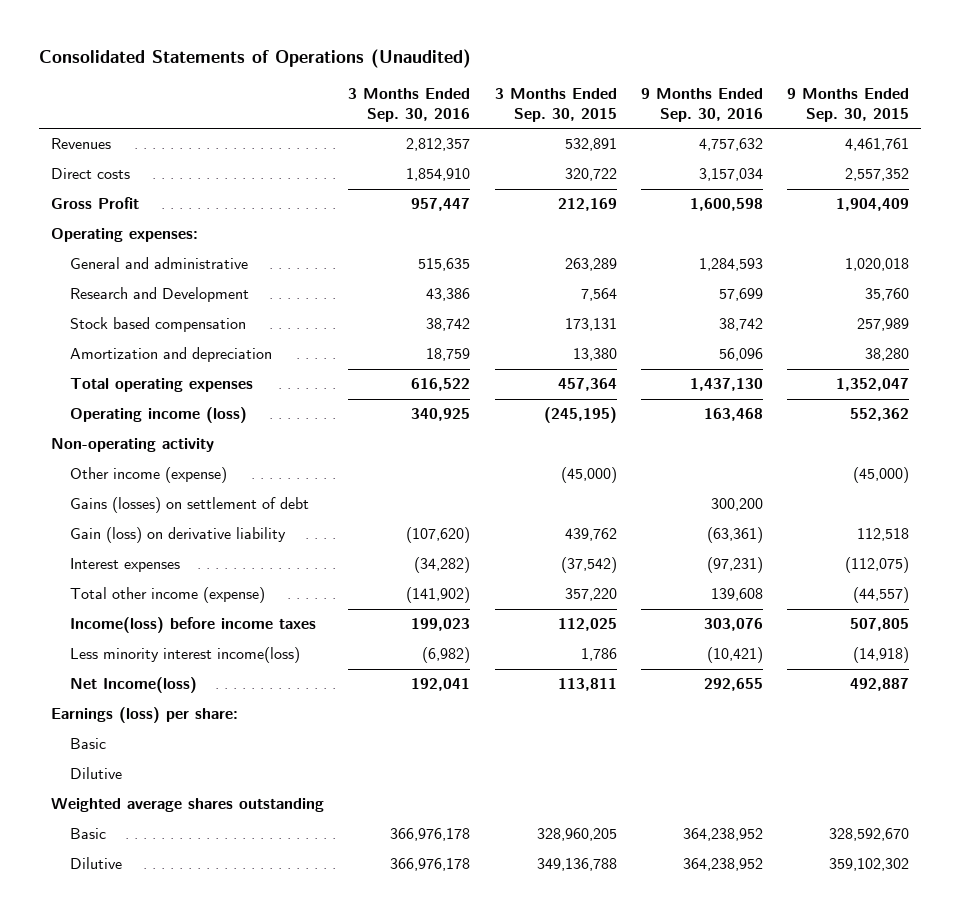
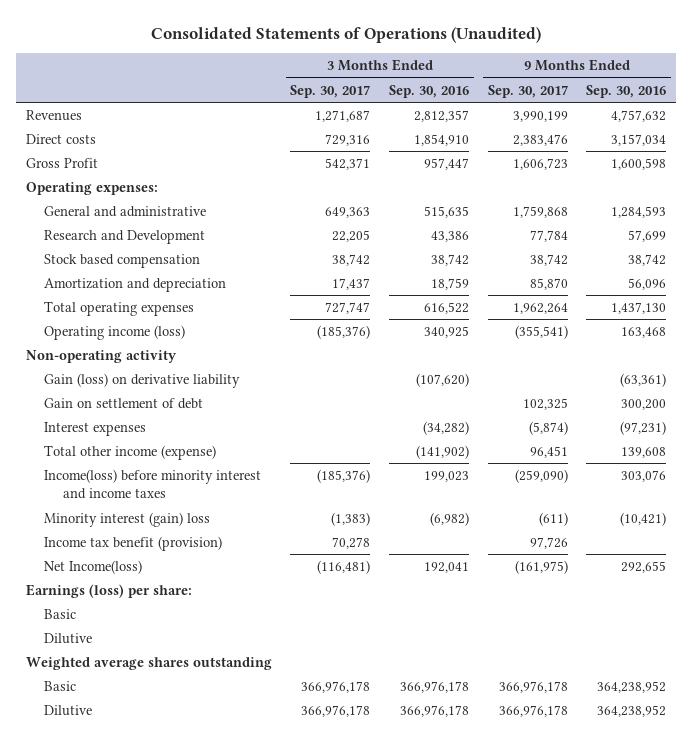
[494,88,617,122] 3 Months Ended Sep. 30, 2015 -> none
[787,88,910,122] 9 Months Ended Sep. 30, 2015 -> none
none -> [290,84,371,98] Sep. 30, 2017
none -> [487,84,568,98] Sep. 30, 2017
[69,467,227,484] Other income (expense) -> none
[69,497,309,514] Gains (losses) on settlement of debt -> none
none -> [44,397,204,409] Gain on settlement of debt
[69,617,316,634] Income(loss) before income taxes -> [44,468,262,500] Income(loss) before minority interest and income taxes
[69,647,300,664] Less minority interest income(loss) -> [44,511,211,527] Minority interest (gain) loss
none -> [44,535,223,551] Income tax benefit (provision)

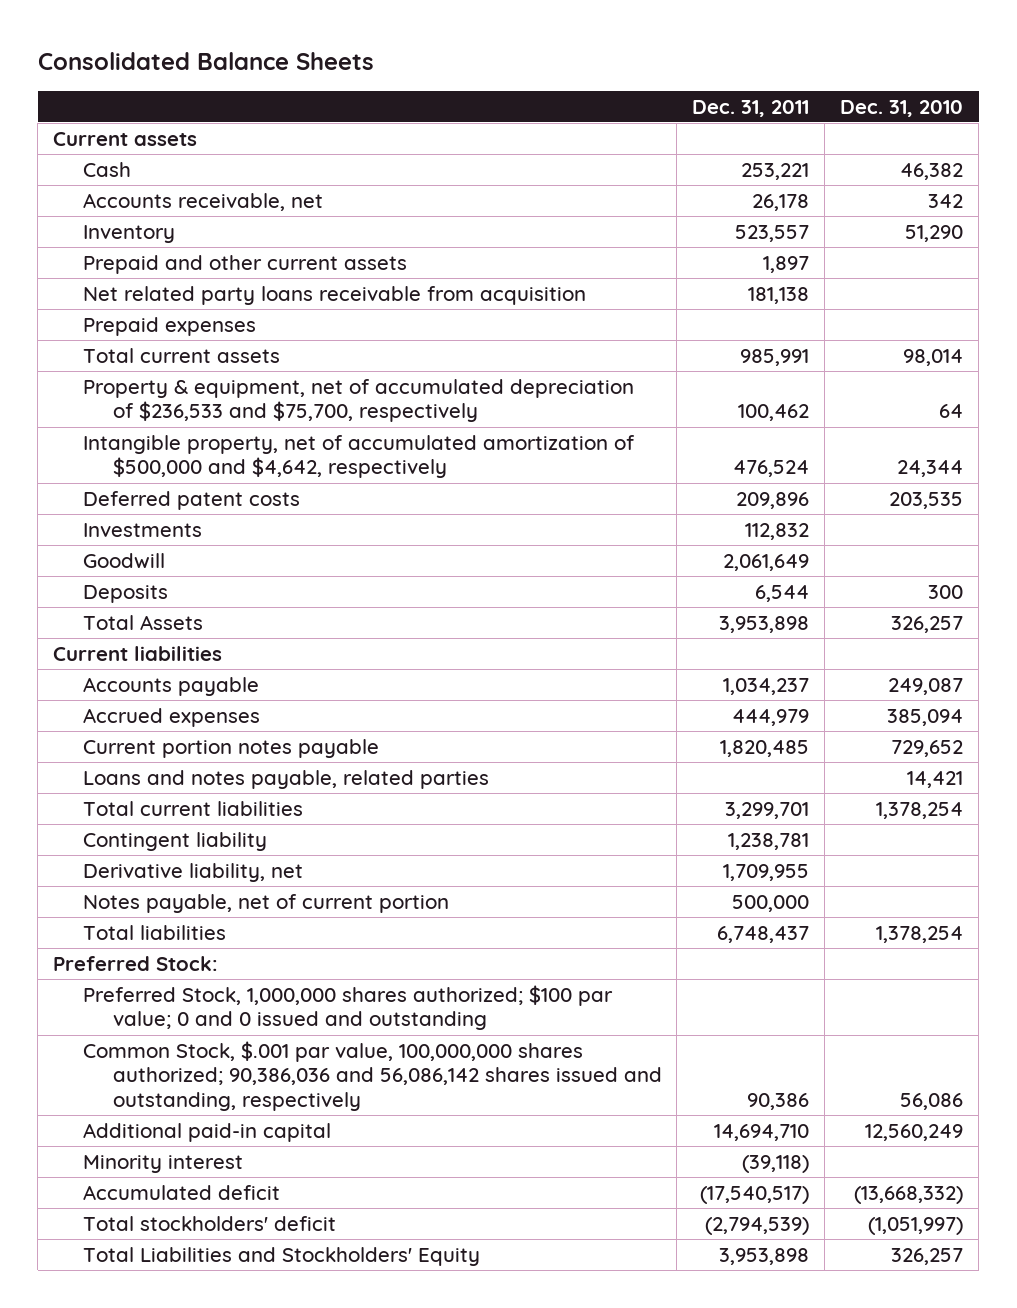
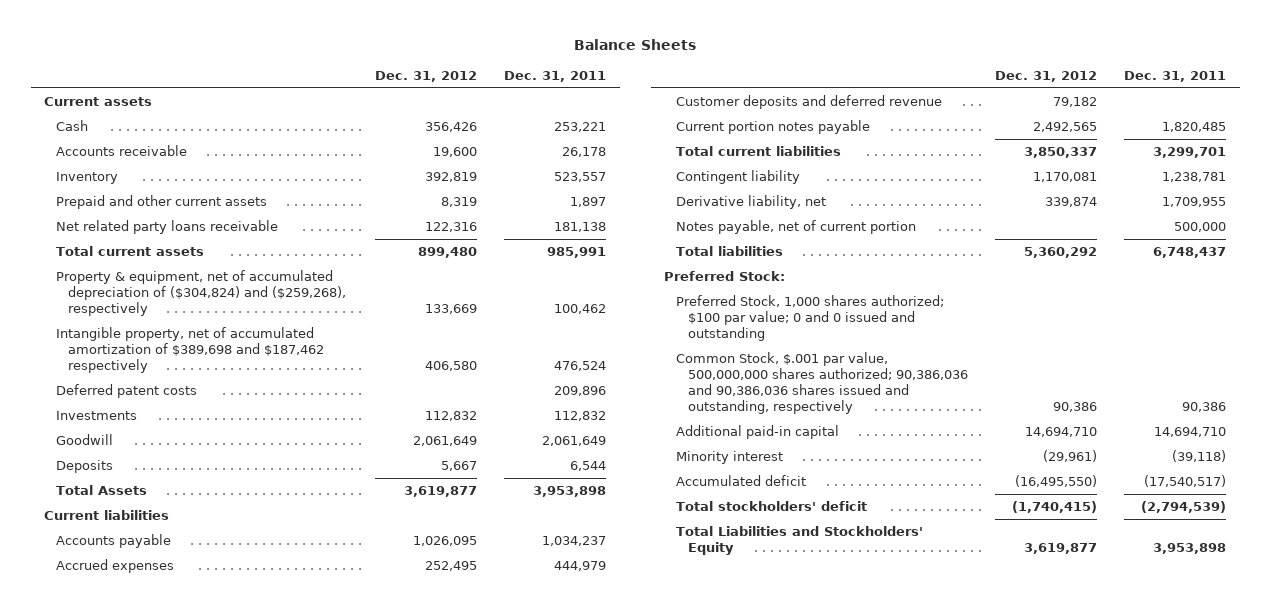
[37,51,374,70] Consolidated Balance Sheets -> [574,39,697,51] Balance Sheets
[840,99,964,117] Dec. 31, 2010 -> none
none -> [375,70,478,82] Dec. 31, 2012
[82,192,323,211] Accounts receivable, net -> [56,145,188,157] Accounts receivable
[82,316,256,336] Prepaid expenses -> none
[82,285,586,305] Net related party loans receivable from acquisition -> [56,220,279,235] Net related party loans receivable
[82,378,634,423] Property & equipment, net of accumulated depreciation of $236,533 and $75,700, respectively -> [56,270,347,317] Property & equipment, net of accumulated depreciation of ($304,824) and ($259,268), respectively
[82,434,635,479] Intangible property, net of accumulated amortization of $500,000 and $4,642, respectively -> [56,327,325,374] Intangible property, net of accumulated amortization of $389,698 and $187,462 respectively
none -> [676,95,943,110] Customer deposits and deferred revenue
[82,769,489,789] Loans and notes payable, related parties -> none
[82,984,613,1031] Preferred Stock, 1,000,000 shares authorized; $100 par value; 0 and 0 issued and outstanding -> [676,295,945,342] Preferred Stock, 1,000 shares authorized; $100 par value; 0 and 0 issued and outstanding
[82,1040,662,1111] Common Stock, $.001 par value, 100,000,000 shares authorized; 90,386,036 and 56,086,142 shares issued and outstanding, respectively -> [676,352,969,414] Common Stock, $.001 par value, 500,000,000 shares authorized; 90,386,036 and 90,386,036 shares issued and outstanding, respectively

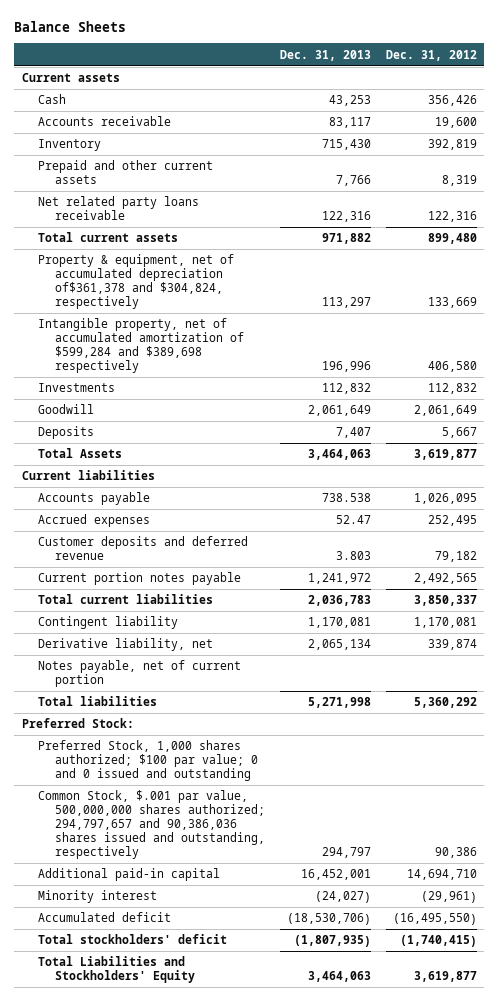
[504,70,607,82] Dec. 31, 2011 -> none
none -> [280,49,372,61] Dec. 31, 2013
[56,384,198,399] Deferred patent costs -> none
[56,270,347,317] Property & equipment, net of accumulated depreciation of ($304,824) and ($259,268), respectively -> [38,254,235,310] Property & equipment, net of accumulated depreciation of$361,378 and $304,824, respectively
[56,327,325,374] Intangible property, net of accumulated amortization of $389,698 and $187,462 respectively -> [38,318,245,374] Intangible property, net of accumulated amortization of $599,284 and $389,698 respectively
[676,352,969,414] Common Stock, $.001 par value, 500,000,000 shares authorized; 90,386,036 and 90,386,036 shares issued and outstanding, respectively -> [38,790,266,860] Common Stock, $.001 par value, 500,000,000 shares authorized; 294,797,657 and 90,386,036 shares issued and outstanding, respectively

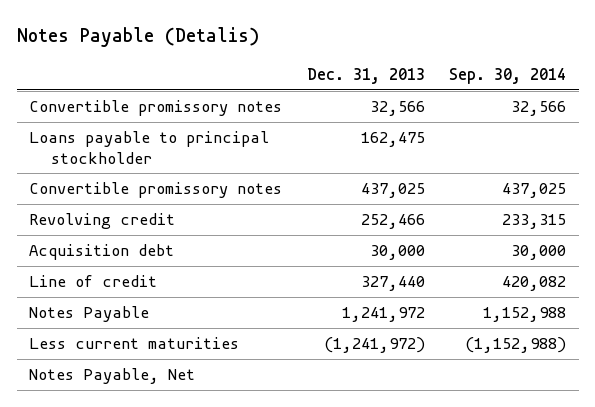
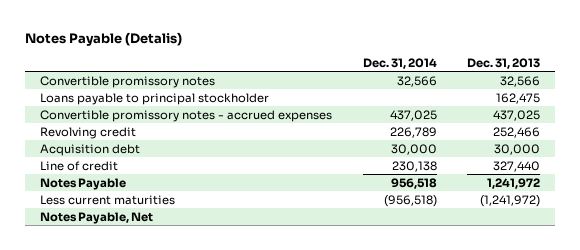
[449,68,567,85] Sep. 30, 2014 -> none
none -> [362,57,437,69] Dec. 31, 2014
[29,181,283,198] Convertible promissory notes -> [40,109,333,122] Convertible promissory notes - accrued expenses

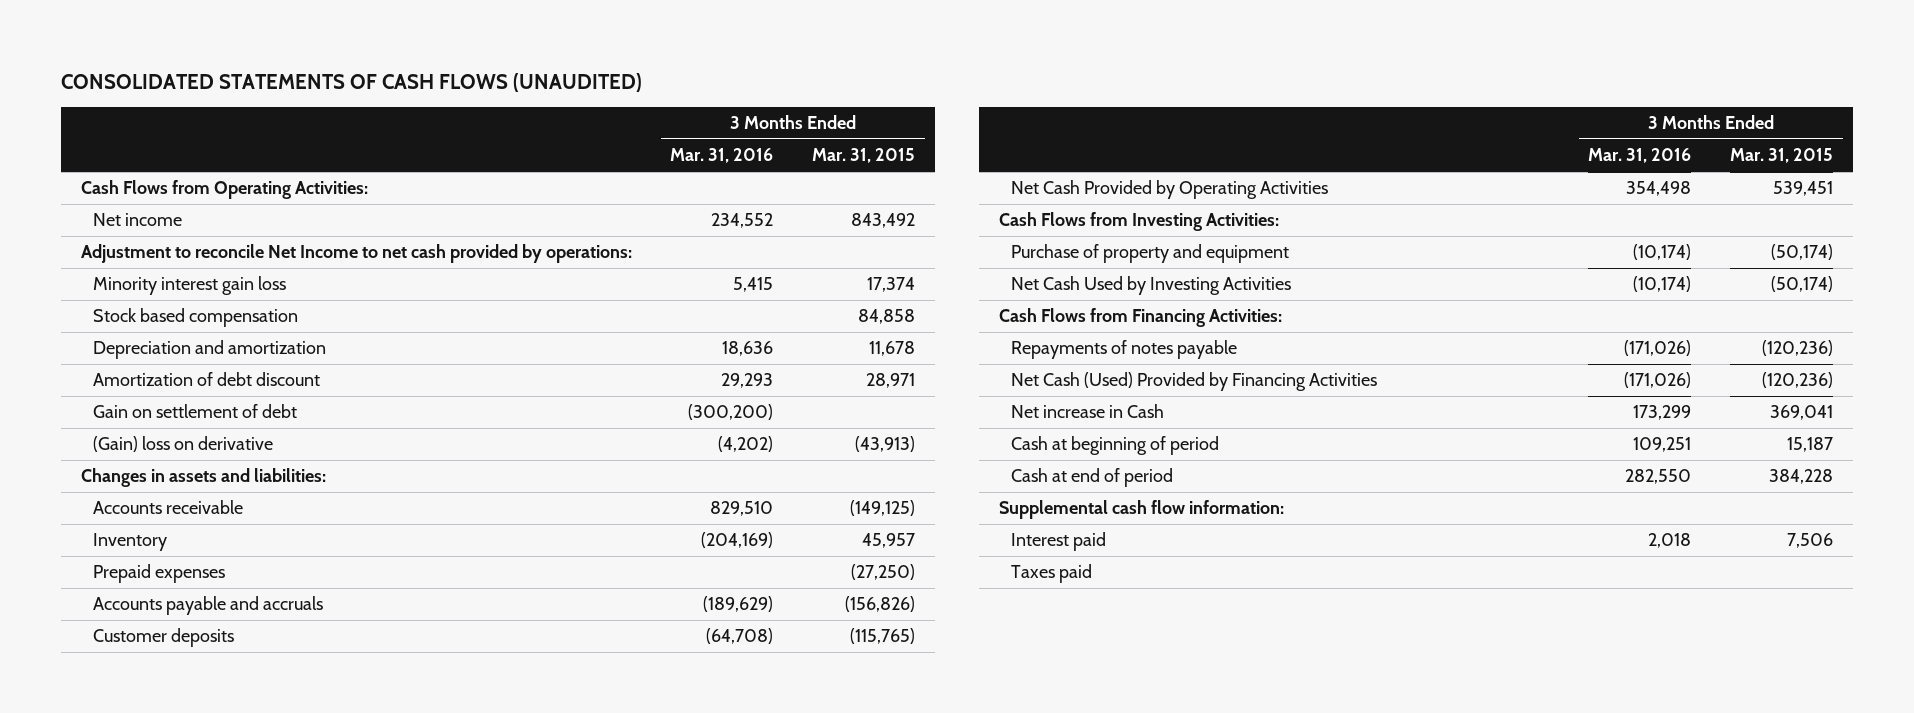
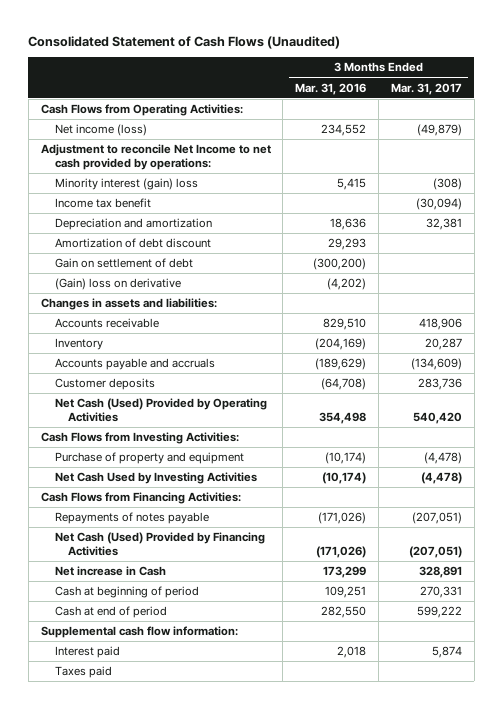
[61,72,643,92] CONSOLIDATED STATEMENTS OF CASH FLOWS (UNAUDITED) -> [28,35,341,49] Consolidated Statement of Cash Flows (Unaudited)
[812,148,916,164] Mar. 31, 2015 -> none
none -> [390,82,462,95] Mar. 31, 2017
[93,213,183,227] Net income -> [54,124,147,137] Net income (loss)
[93,308,299,328] Stock based compensation -> none
[93,276,287,296] Minority interest gain loss -> [54,178,198,191] Minority interest (gain) loss
none -> [54,198,151,209] Income tax benefit
[93,564,226,584] Prepaid expenses -> none
[1011,180,1329,200] Net Cash Provided by Operating Activities -> [54,398,267,423] Net Cash (Used) Provided by Operating Activities

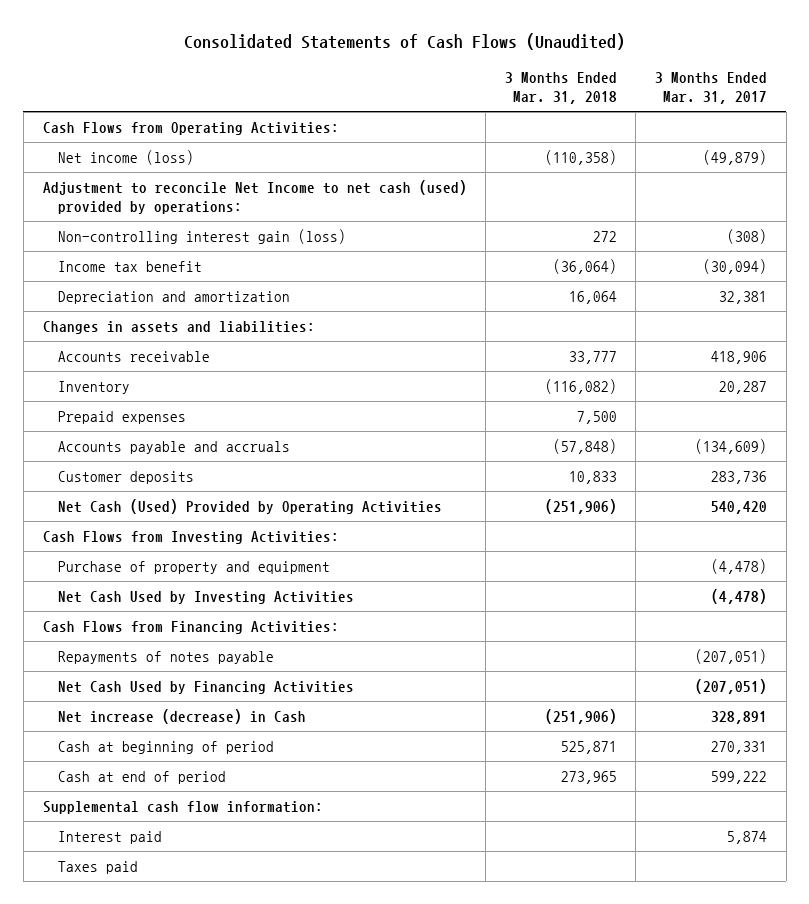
[28,35,341,49] Consolidated Statement of Cash Flows (Unaudited) -> [183,32,625,50] Consolidated Statements of Cash Flows (Unaudited)
[295,82,367,95] Mar. 31, 2016 -> none
none -> [504,71,617,104] 3 Months Ended Mar. 31, 2018
[40,144,271,171] Adjustment to reconcile Net Income to net cash provided by operations: -> [42,179,467,214] Adjustment to reconcile Net Income to net cash (used) provided by operations:
[54,178,198,191] Minority interest (gain) loss -> [57,228,346,244] Non-controlling interest gain (loss)
[54,238,211,249] Amortization of debt discount -> none
[54,258,193,269] Gain on settlement of debt -> none
[54,278,181,291] (Gain) loss on derivative -> none
none -> [57,410,186,424] Prepaid expenses
[54,532,265,557] Net Cash (Used) Provided by Financing Activities -> [57,680,354,694] Net Cash Used by Financing Activities
[54,566,166,577] Net increase in Cash -> [57,708,306,724] Net increase (decrease) in Cash

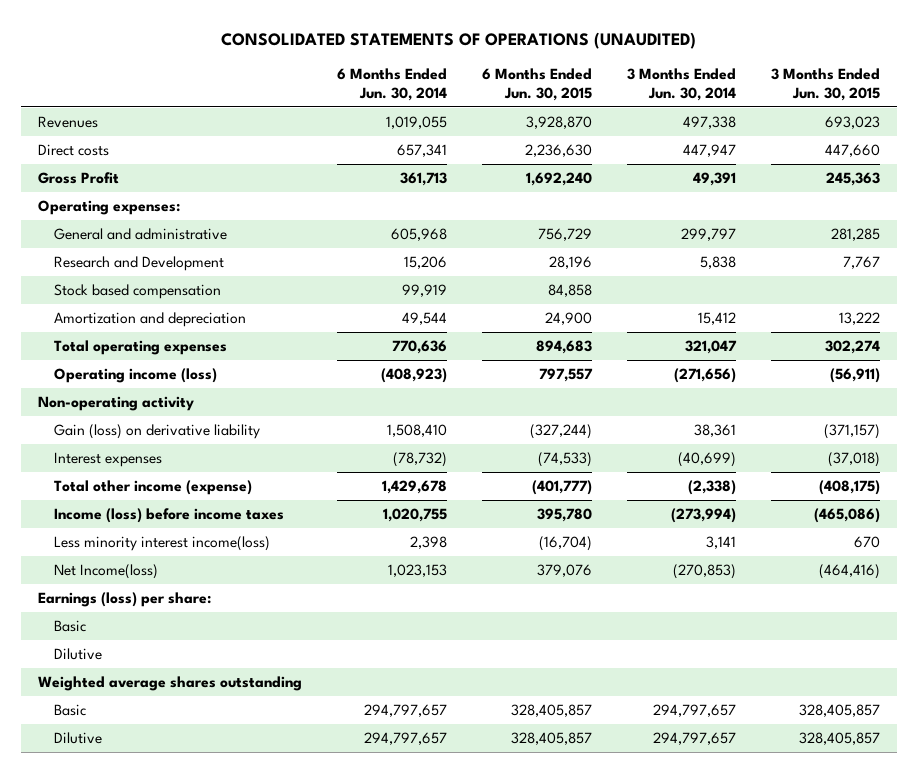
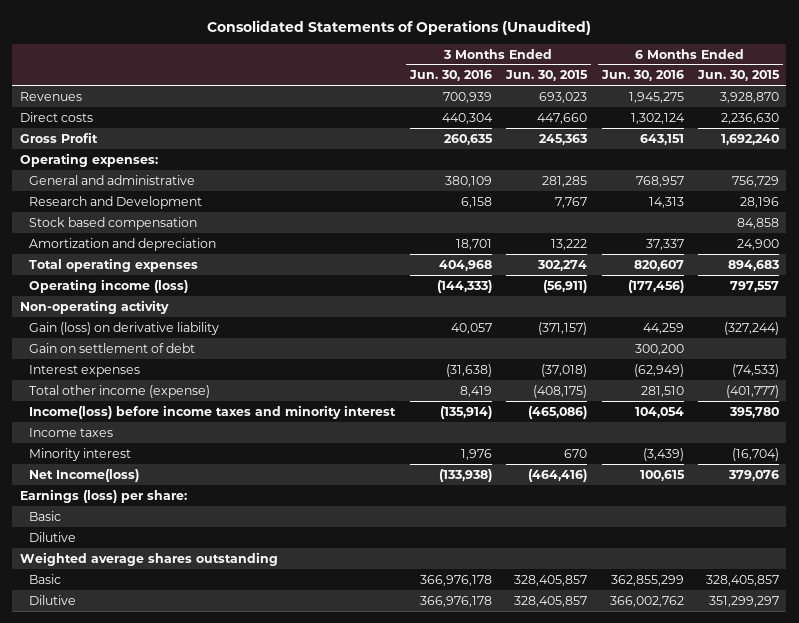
[220,31,696,49] CONSOLIDATED STATEMENTS OF OPERATIONS (UNAUDITED) -> [207,19,592,35] Consolidated Statements of Operations (Unaudited)
[337,67,448,102] 6 Months Ended Jun. 30, 2014 -> none
[626,67,736,102] 3 Months Ended Jun. 30, 2014 -> none
none -> [408,70,492,82] Jun. 30, 2016
none -> [600,70,684,82] Jun. 30, 2016
none -> [29,342,196,353] Gain on settlement of debt
[53,507,284,523] Income (loss) before income taxes -> [29,404,397,419] Income(loss) before income taxes and minority interest
none -> [29,427,114,437] Income taxes
[53,535,270,551] Less minority interest income(loss) -> [29,447,132,461] Minority interest
[510,731,592,745] 328,405,857 -> [708,595,779,607] 351,299,297

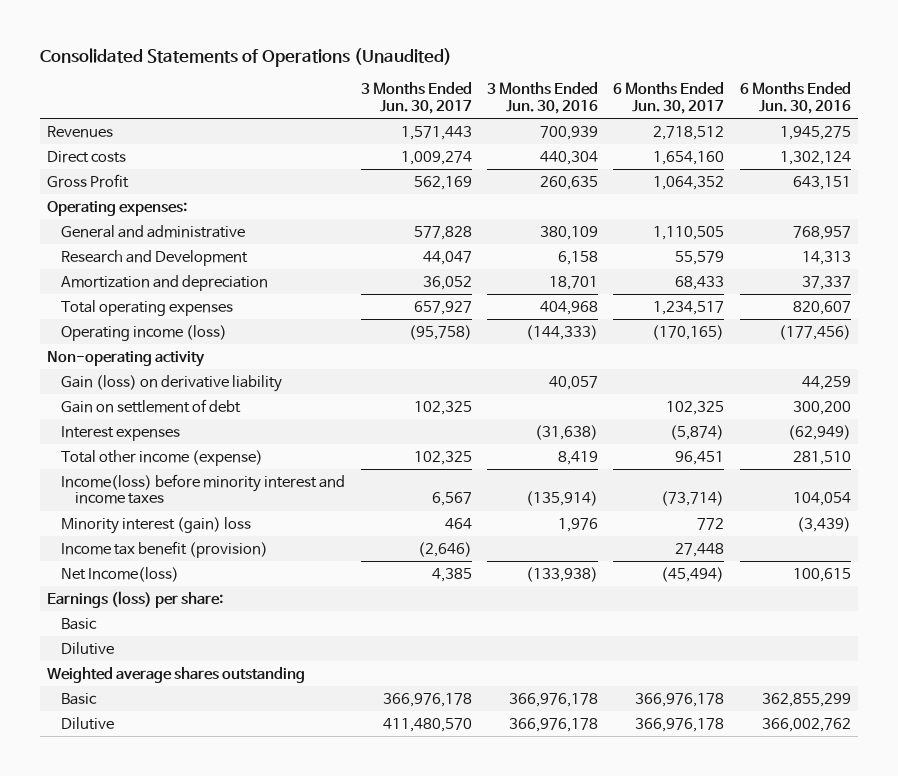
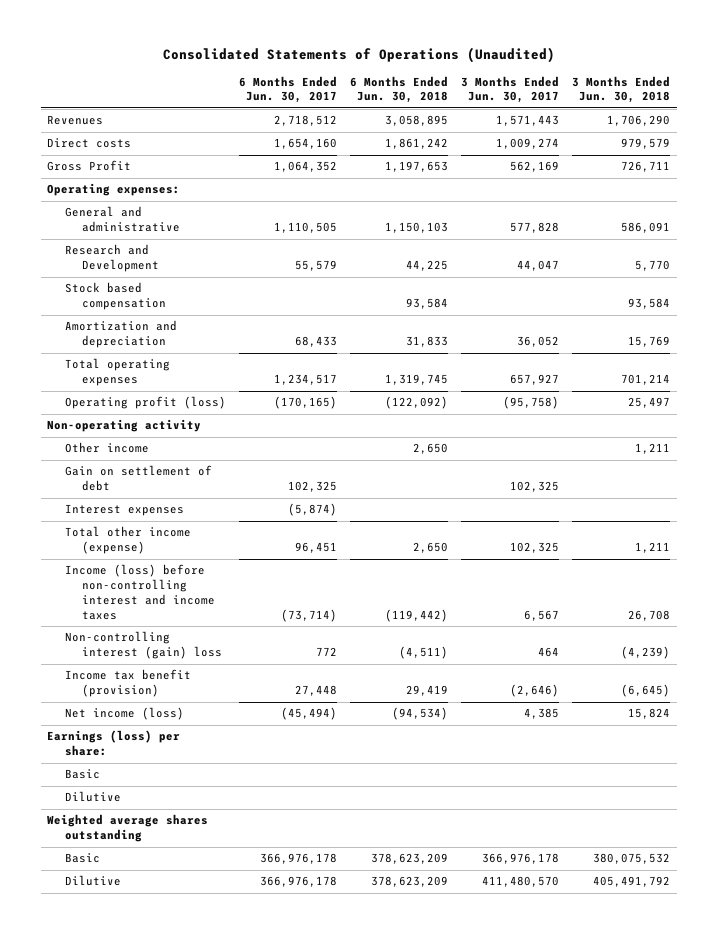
[486,82,598,114] 3 Months Ended Jun. 30, 2016 -> none
[739,82,851,114] 6 Months Ended Jun. 30, 2016 -> none
none -> [350,75,449,104] 6 Months Ended Jun. 30, 2018
none -> [572,75,671,104] 3 Months Ended Jun. 30, 2018
none -> [64,282,167,311] Stock based compensation
[61,324,228,341] Operating income (loss) -> [64,396,226,410] Operating profit (loss)
[61,374,283,392] Gain (loss) on derivative liability -> none
none -> [64,442,149,454] Other income
[61,473,346,505] Income(loss) before minority interest and income taxes -> [64,564,216,620] Income (loss) before non-controlling interest and income taxes
[61,516,252,534] Minority interest (gain) loss -> [64,631,223,660] Non-controlling interest (gain) loss
[61,566,180,582] Net Income(loss) -> [64,707,184,721] Net income (loss)

